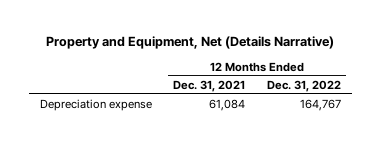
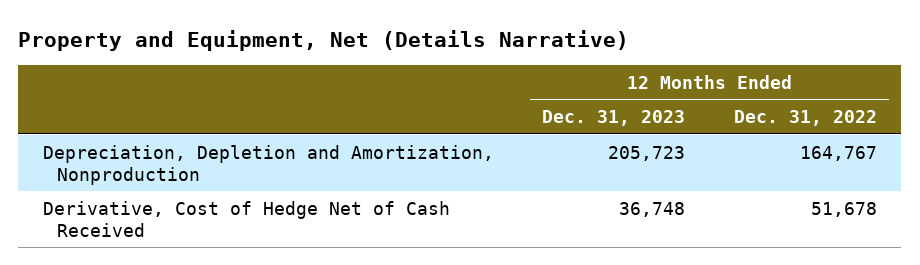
[173,79,246,92] Dec. 31, 2021 -> none
none -> [542,110,686,127] Dec. 31, 2023
[39,98,152,111] Depreciation expense -> [42,144,494,185] Depreciation, Depletion and Amortization, Nonproduction
none -> [42,200,450,237] Derivative, Cost of Hedge Net of Cash Received

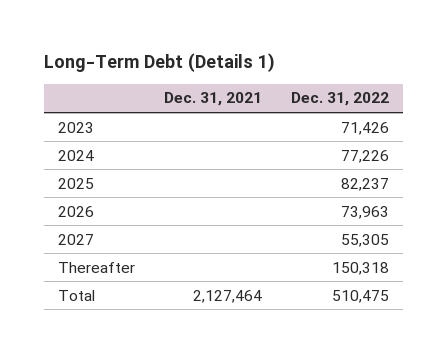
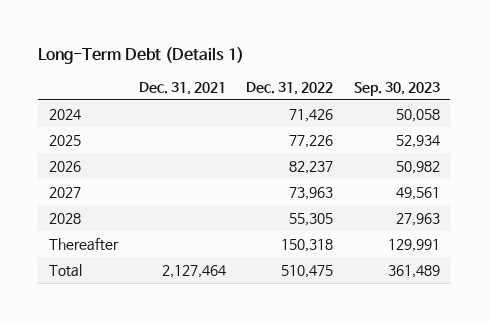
none -> [354,82,441,97] Sep. 30, 2023
[57,121,94,133] 2023 -> [48,108,81,120] 2024
[57,149,94,161] 2024 -> [48,134,81,146] 2025
[57,177,94,189] 2025 -> [48,160,81,172] 2026
[57,205,94,217] 2026 -> [48,186,81,198] 2027
[57,233,94,245] 2027 -> [48,212,81,224] 2028

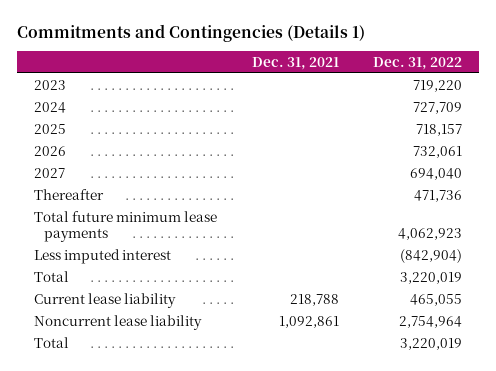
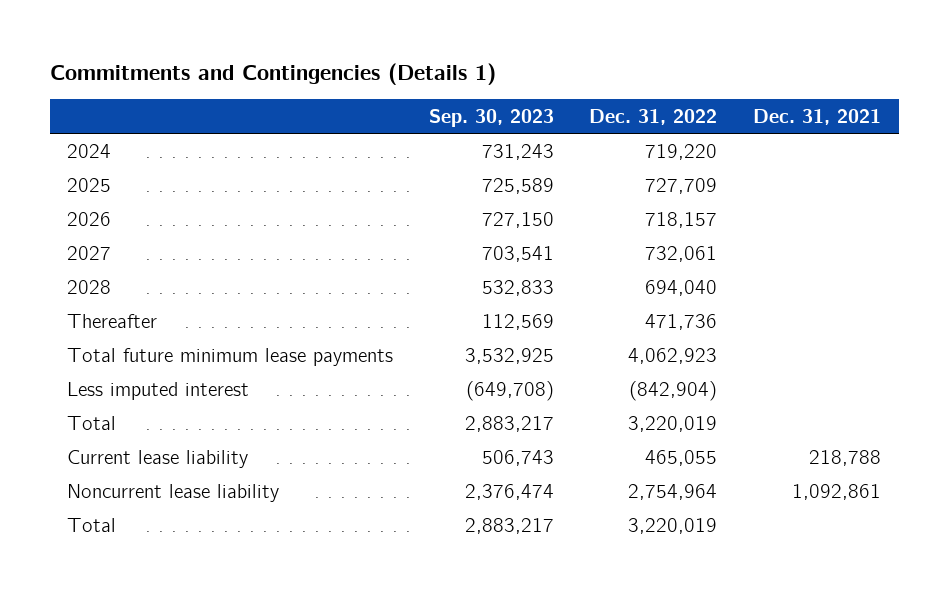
none -> [428,108,554,127] Sep. 30, 2023
[33,79,66,90] 2023 -> [67,143,112,158] 2024
[33,101,66,113] 2024 -> [67,177,112,192] 2025
[33,123,66,134] 2025 -> [67,211,112,226] 2026
[33,145,66,156] 2026 -> [67,245,112,260] 2027
[33,167,65,178] 2027 -> [67,279,112,294] 2028

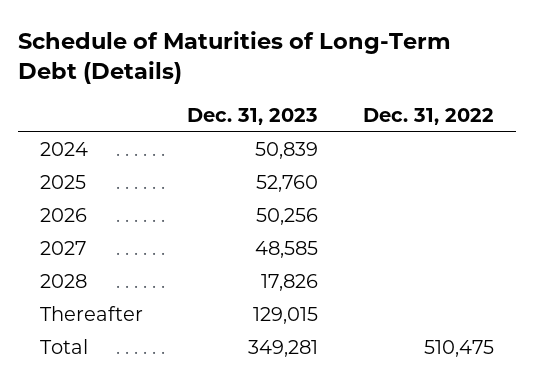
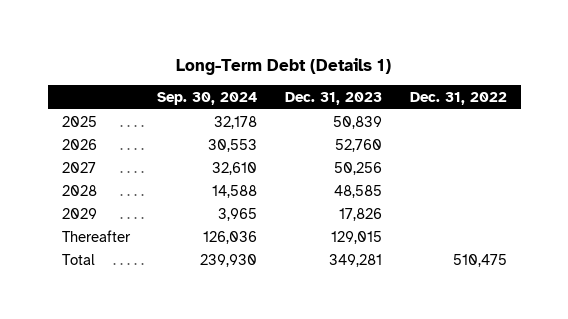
[18,30,452,85] Schedule of Maturities of Long-Term Debt (Details) -> [176,57,392,75] Long-Term Debt (Details 1)
none -> [157,92,258,106] Sep. 30, 2024
[40,142,89,157] 2024 -> [61,115,97,127] 2025
[40,175,87,190] 2025 -> [61,138,97,150] 2026
[40,208,88,223] 2026 -> [61,161,96,173] 2027
[40,241,87,256] 2027 -> [61,184,97,196] 2028
[40,274,88,289] 2028 -> [61,207,97,219] 2029

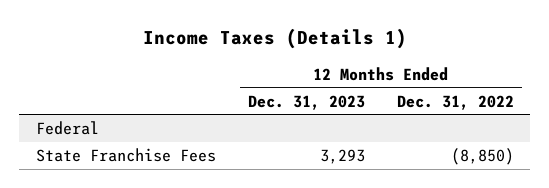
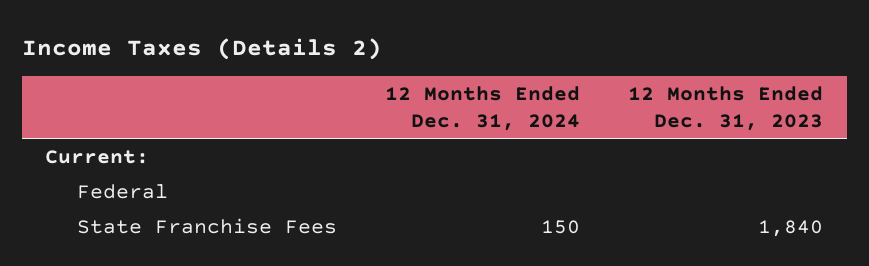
[142,28,407,50] Income Taxes (Details 1) -> [21,37,382,60] Income Taxes (Details 2)
[396,94,514,110] Dec. 31, 2022 -> none
none -> [385,85,581,131] 12 Months Ended Dec. 31, 2024
none -> [45,150,150,165] Current:
[319,149,365,165] 3,293 -> [758,220,824,238] 1,840

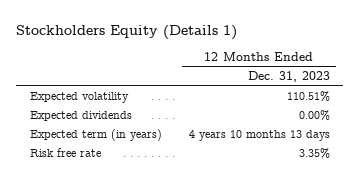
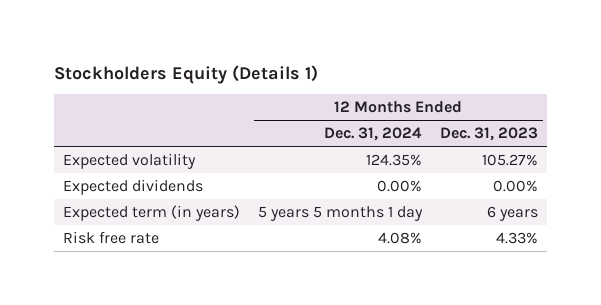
none -> [324,127,423,142] Dec. 31, 2024
[286,90,330,102] 110.51% -> [482,153,539,166] 105.27%
[188,129,330,141] 4 years 10 months 13 days -> [487,205,539,221] 6 years
[298,147,330,159] 3.35% -> [496,231,539,244] 4.33%

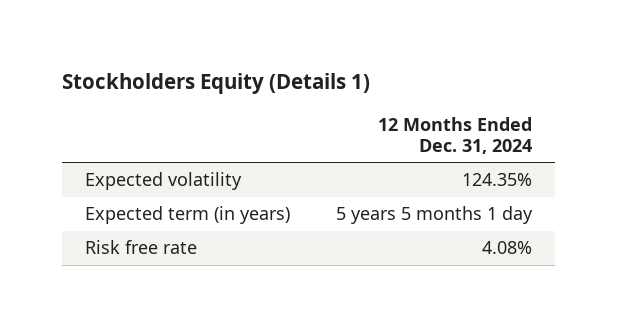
[440,127,539,142] Dec. 31, 2023 -> none
[63,178,204,195] Expected dividends -> none

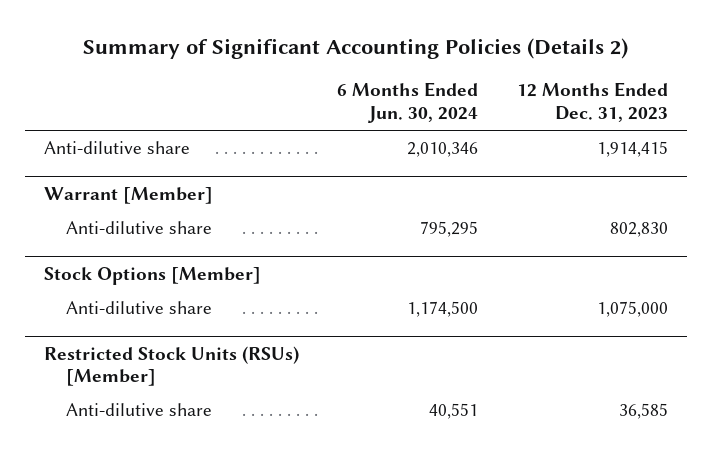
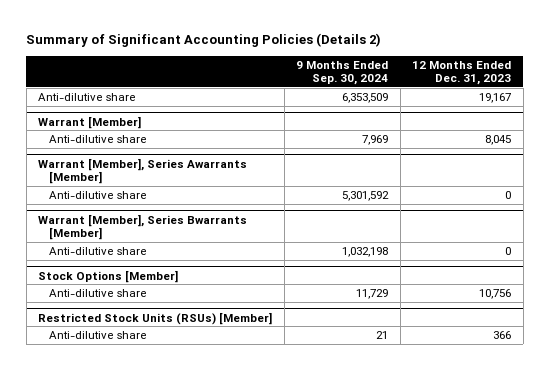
[337,82,479,124] 6 Months Ended Jun. 30, 2024 -> none
none -> [296,60,389,86] 9 Months Ended Sep. 30, 2024
[596,141,668,158] 1,914,415 -> [479,92,512,103] 19,167
[609,222,668,238] 802,830 -> [485,134,512,145] 8,045
none -> [38,157,248,184] Warrant [Member], Series Awarrants [Member]
none -> [48,190,147,199] Anti-dilutive share
none -> [38,213,248,240] Warrant [Member], Series Bwarrants [Member]
none -> [48,246,147,255] Anti-dilutive share
[596,301,668,318] 1,075,000 -> [479,288,512,299] 10,756
[618,403,668,420] 36,585 -> [493,330,512,339] 366

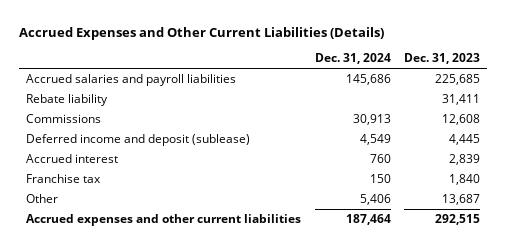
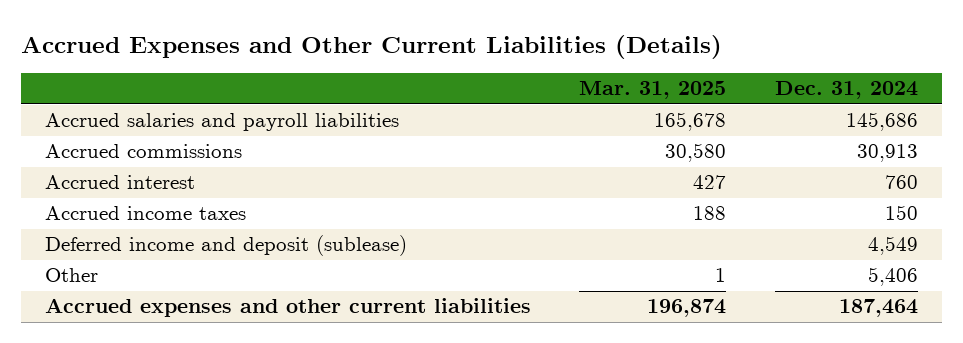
[404,53,481,65] Dec. 31, 2023 -> none
none -> [579,81,727,100] Mar. 31, 2025
[26,94,109,107] Rebate liability -> none
[26,114,102,124] Commissions -> [44,144,242,159] Accrued commissions
[26,174,102,184] Franchise tax -> none
none -> [44,206,246,221] Accrued income taxes
[26,134,251,147] Deferred income and deposit (sublease) -> [44,235,407,257] Deferred income and deposit (sublease)

